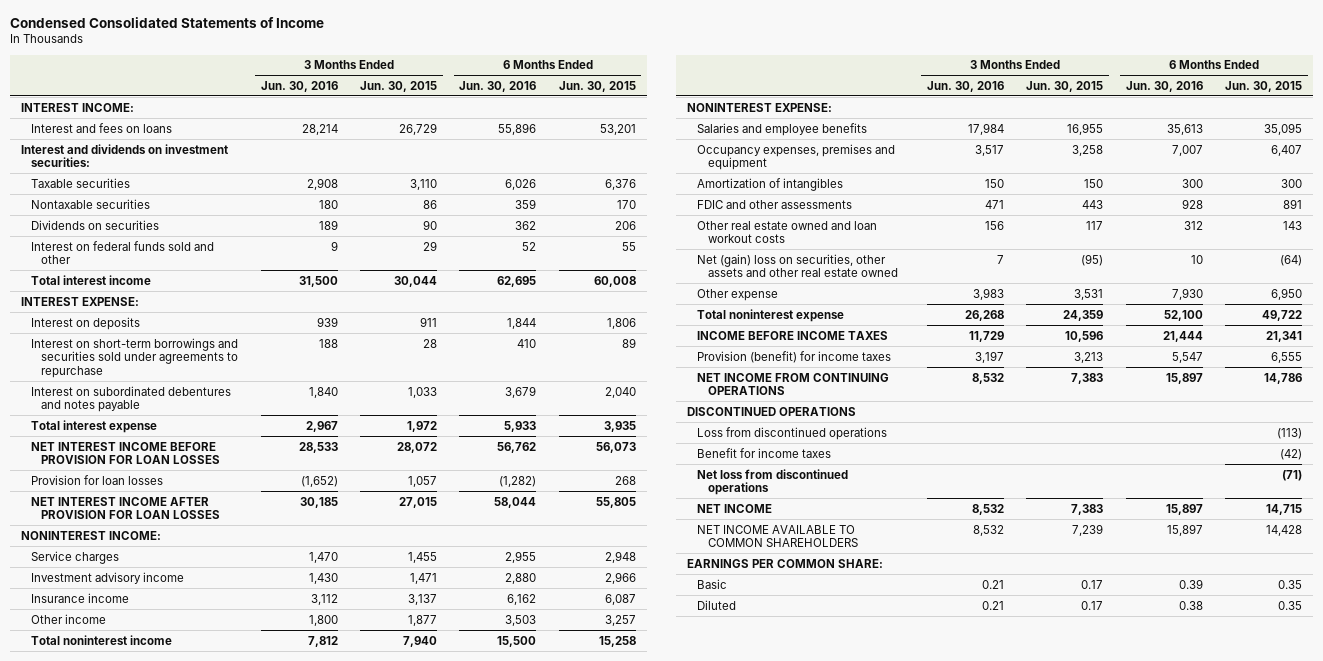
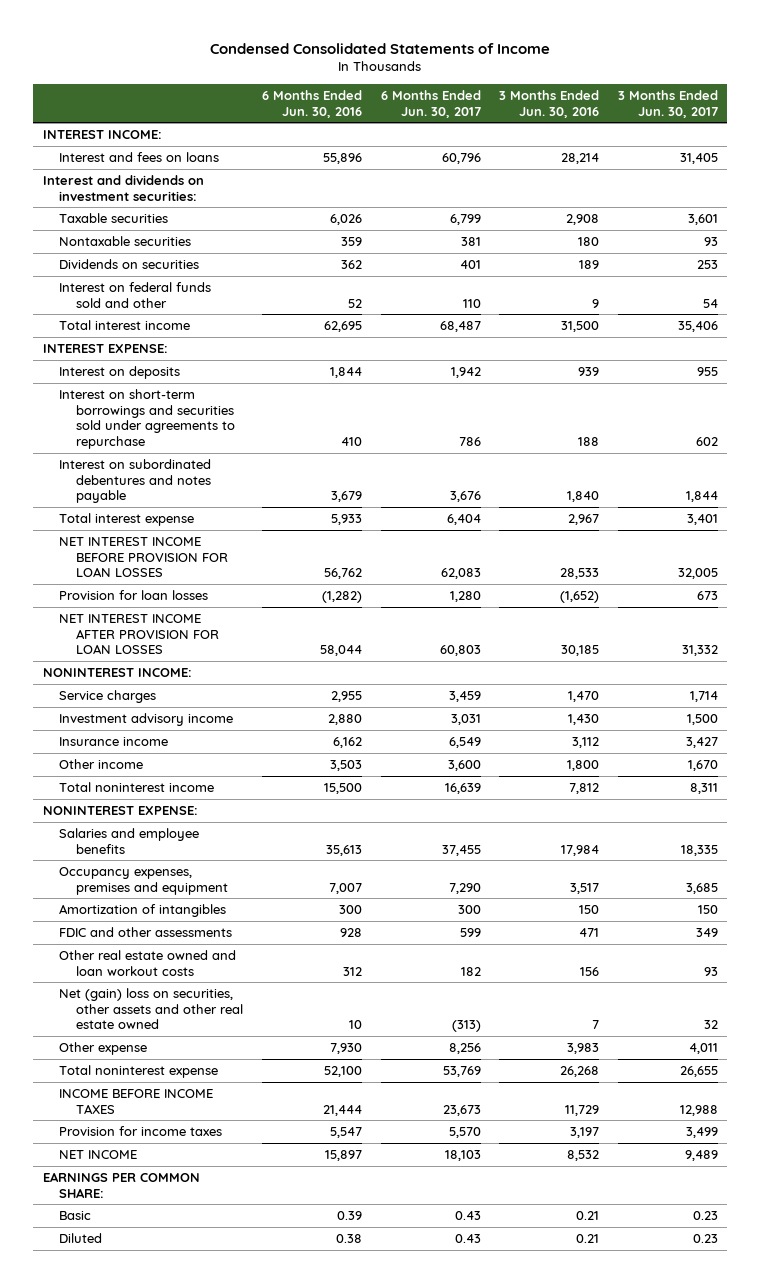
[360,80,438,92] Jun. 30, 2015 -> none
[558,80,636,92] Jun. 30, 2015 -> none
none -> [380,90,481,118] 6 Months Ended Jun. 30, 2017
none -> [618,90,719,118] 3 Months Ended Jun. 30, 2017
[697,372,890,396] NET INCOME FROM CONTINUING OPERATIONS -> none
[686,406,856,416] DISCONTINUED OPERATIONS -> none
[697,426,888,440] Loss from discontinued operations -> none
[697,447,832,458] Benefit for income taxes -> none
[697,468,849,496] Net loss from discontinued operations -> none
[697,350,892,363] Provision (benefit) for income taxes -> [59,1125,223,1136] Provision for income taxes
[697,524,858,548] NET INCOME AVAILABLE TO COMMON SHAREHOLDERS -> none

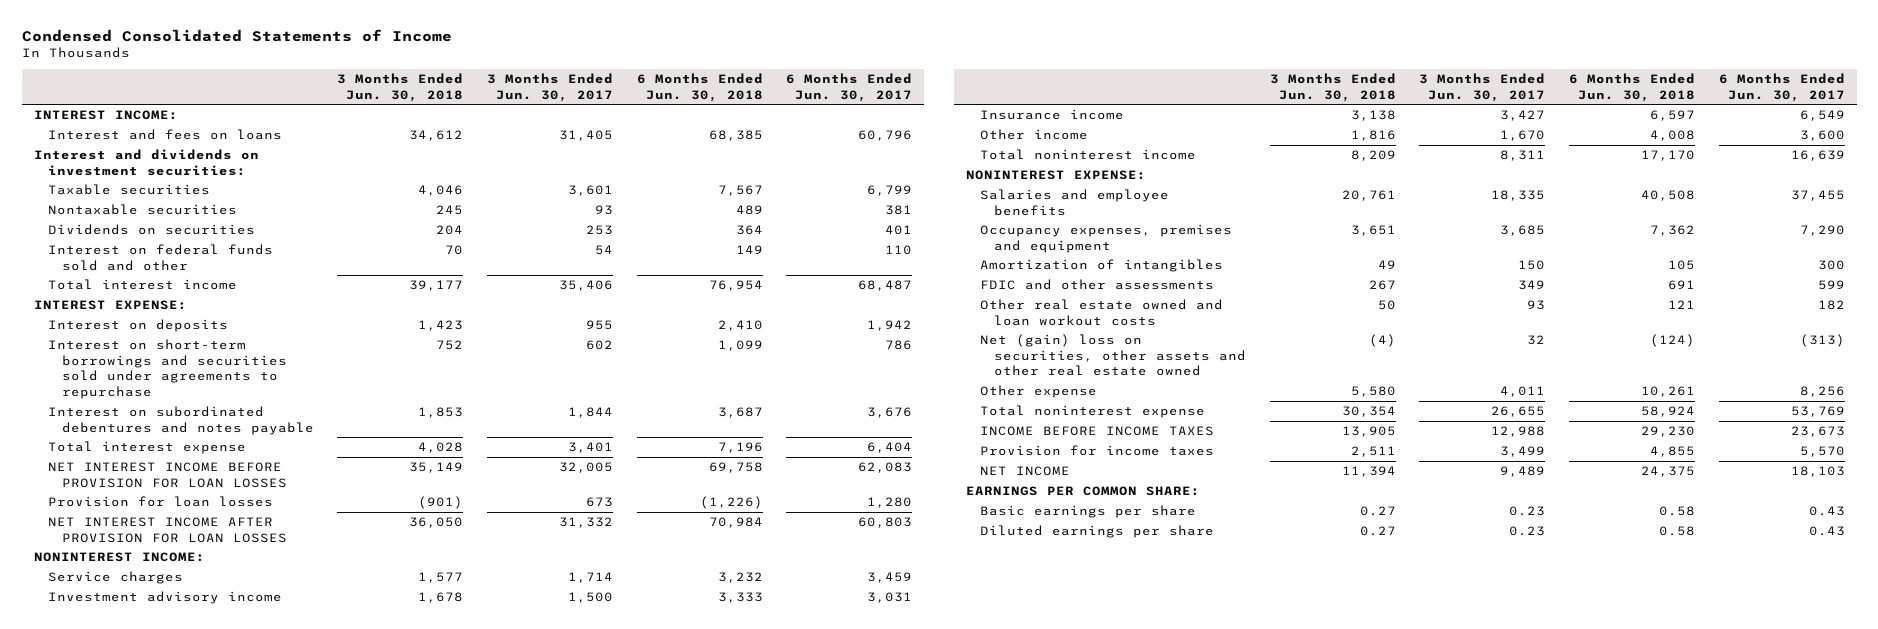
[261,90,362,118] 6 Months Ended Jun. 30, 2016 -> none
[499,90,600,118] 3 Months Ended Jun. 30, 2016 -> none
none -> [337,73,464,102] 3 Months Ended Jun. 30, 2018
none -> [636,73,763,102] 6 Months Ended Jun. 30, 2018
[59,1210,92,1220] Basic -> [980,505,1197,519] Basic earnings per share
[59,1232,103,1243] Diluted -> [980,525,1215,539] Diluted earnings per share

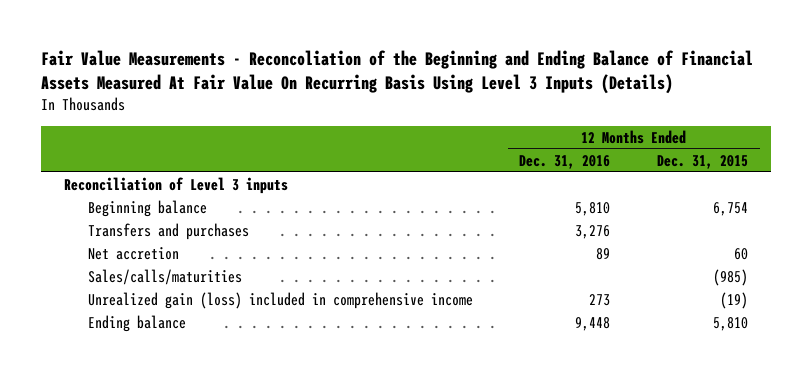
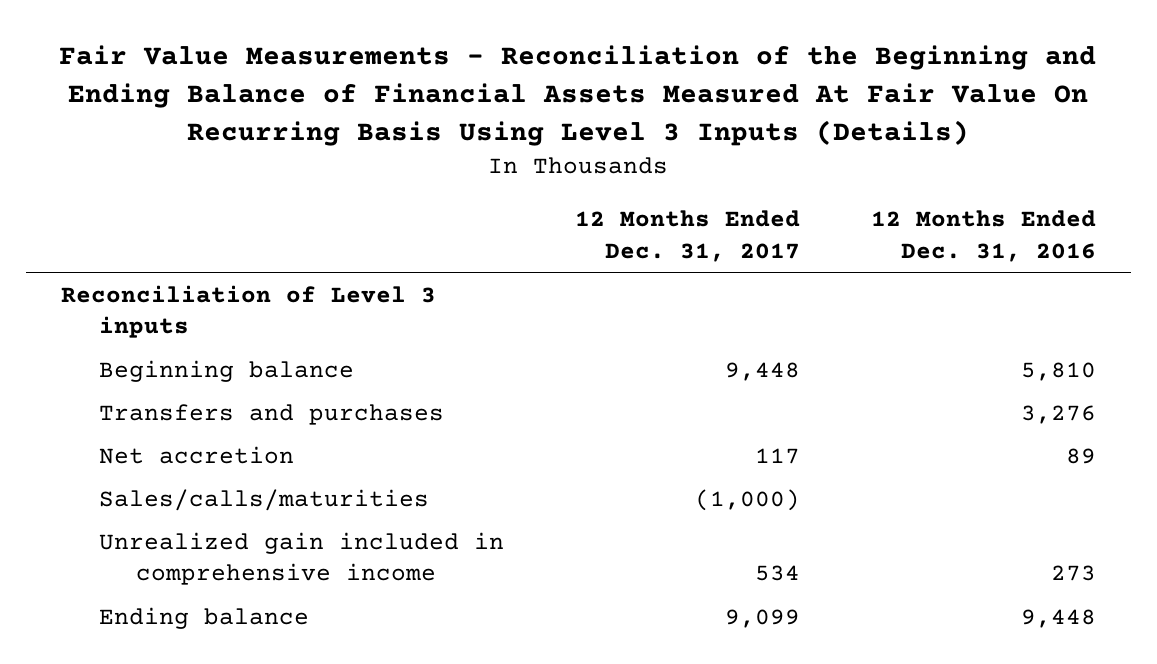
[41,50,754,95] Fair Value Measurements - Reconcoliation of the Beginning and Ending Balance of Financial Assets Measured At Fair Value On Recurring Basis Using Level 3 Inputs (Details) -> [59,44,1097,146] Fair Value Measurements - Reconciliation of the Beginning and Ending Balance of Financial Assets Measured At Fair Value On Recurring Basis Using Level 3 Inputs (Details)
[656,154,748,169] Dec. 31, 2015 -> none
none -> [574,210,800,262] 12 Months Ended Dec. 31, 2017
[88,292,474,310] Unrealized gain (loss) included in comprehensive income -> [98,531,504,586] Unrealized gain included in comprehensive income

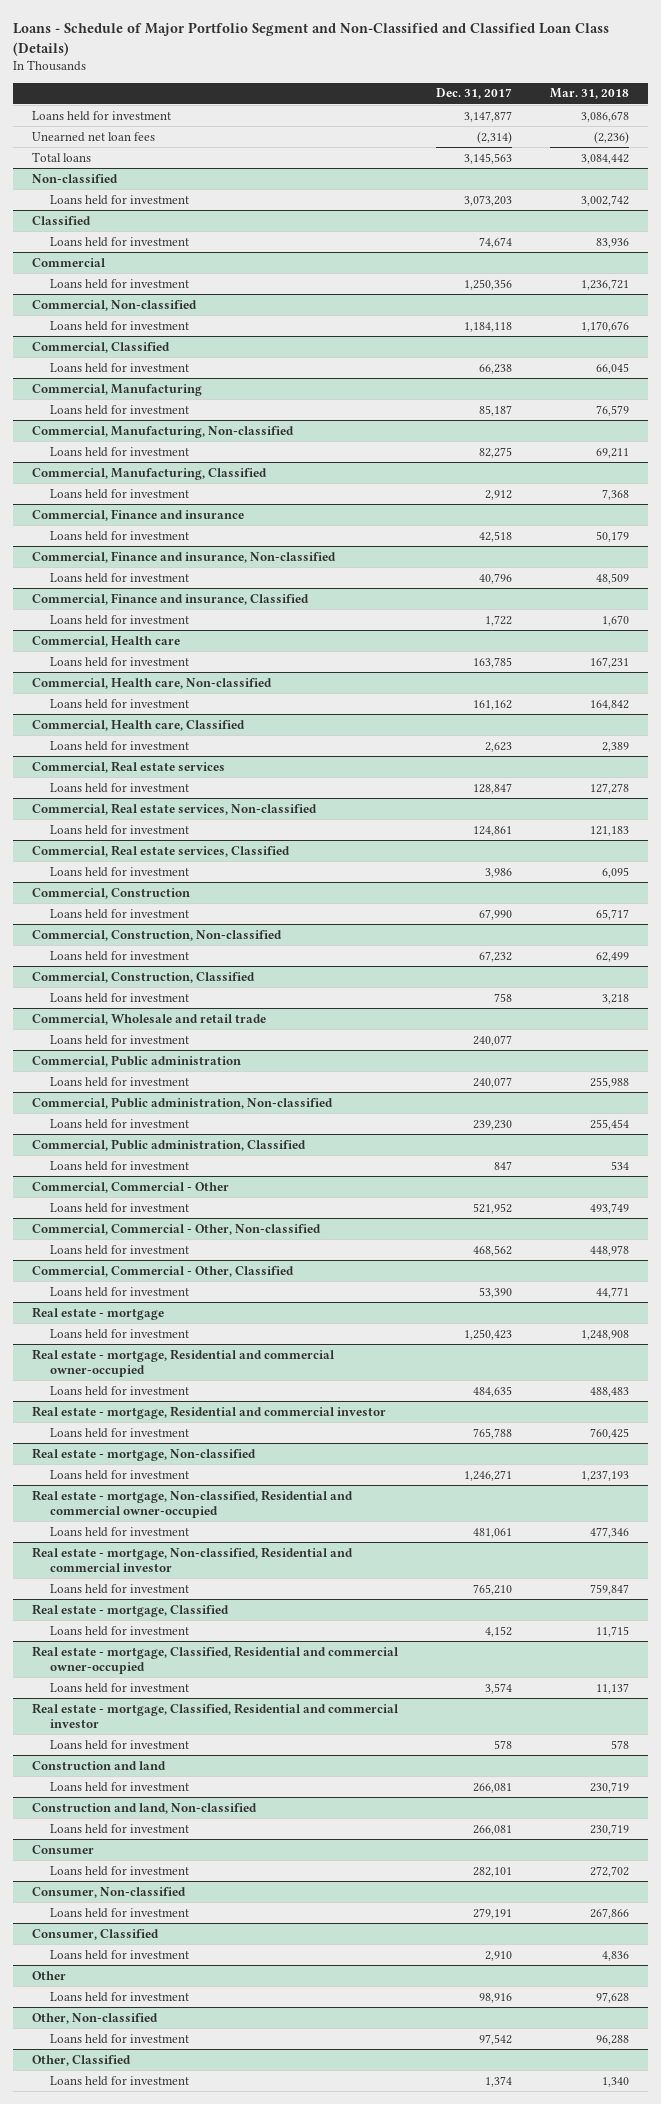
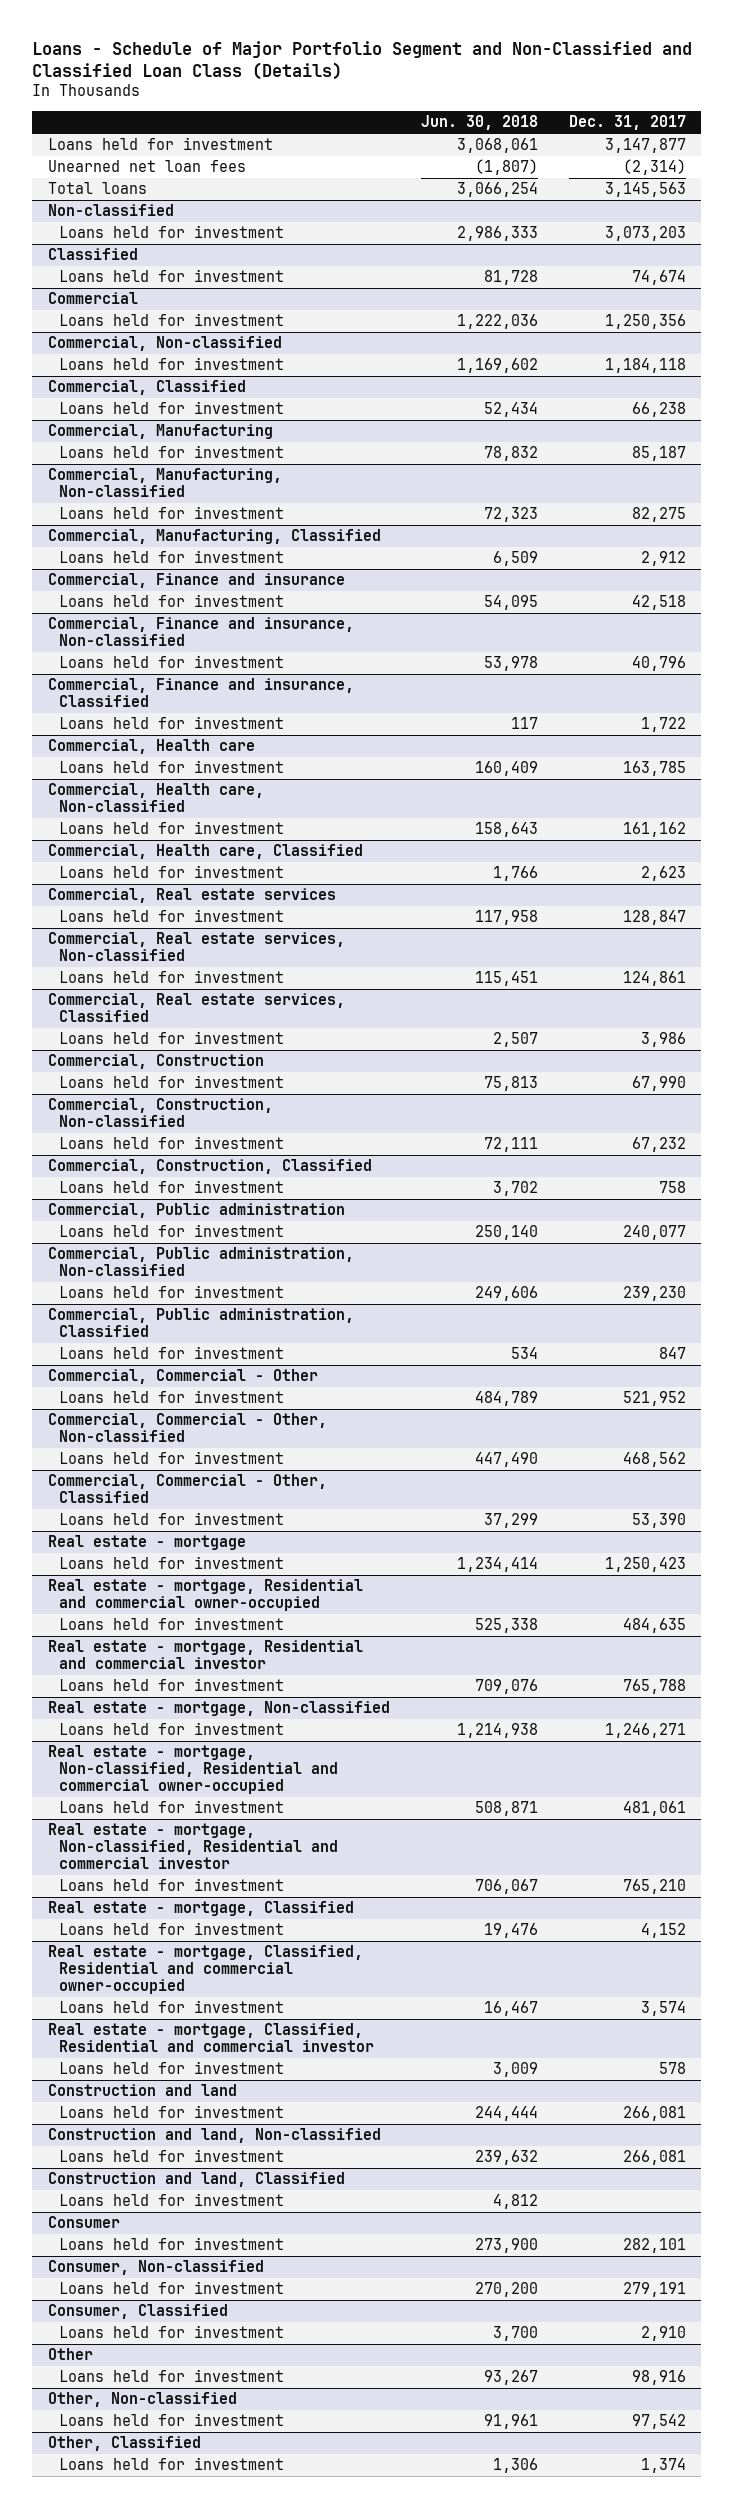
[549,88,629,100] Mar. 31, 2018 -> none
none -> [420,115,538,131] Jun. 30, 2018
[32,1013,267,1025] Commercial, Wholesale and retail trade -> none
[50,1034,190,1045] Loans held for investment -> none
none -> [47,2172,345,2188] Construction and land, Classified
none -> [58,2193,284,2207] Loans held for investment

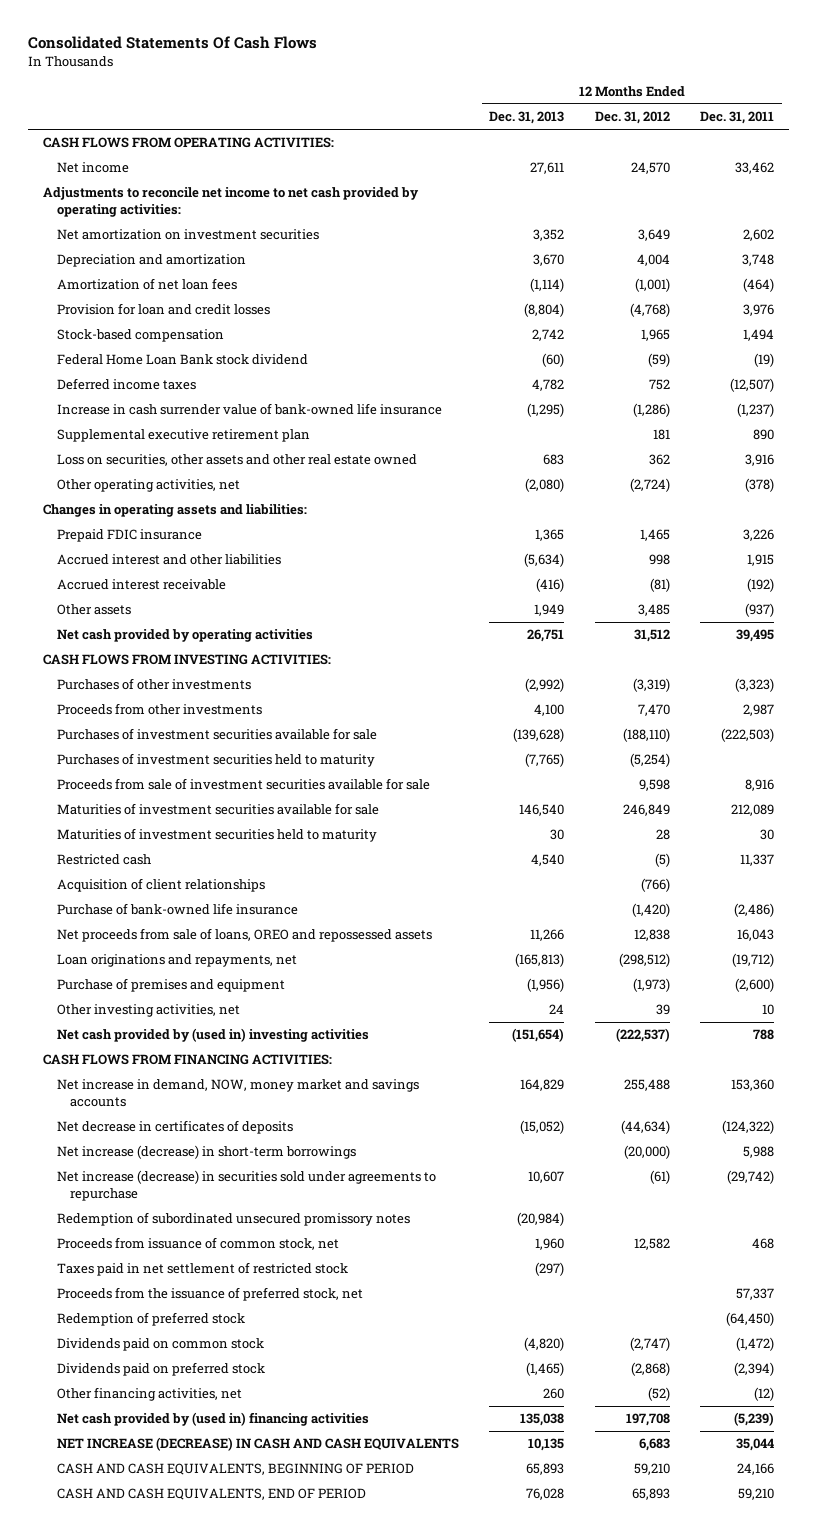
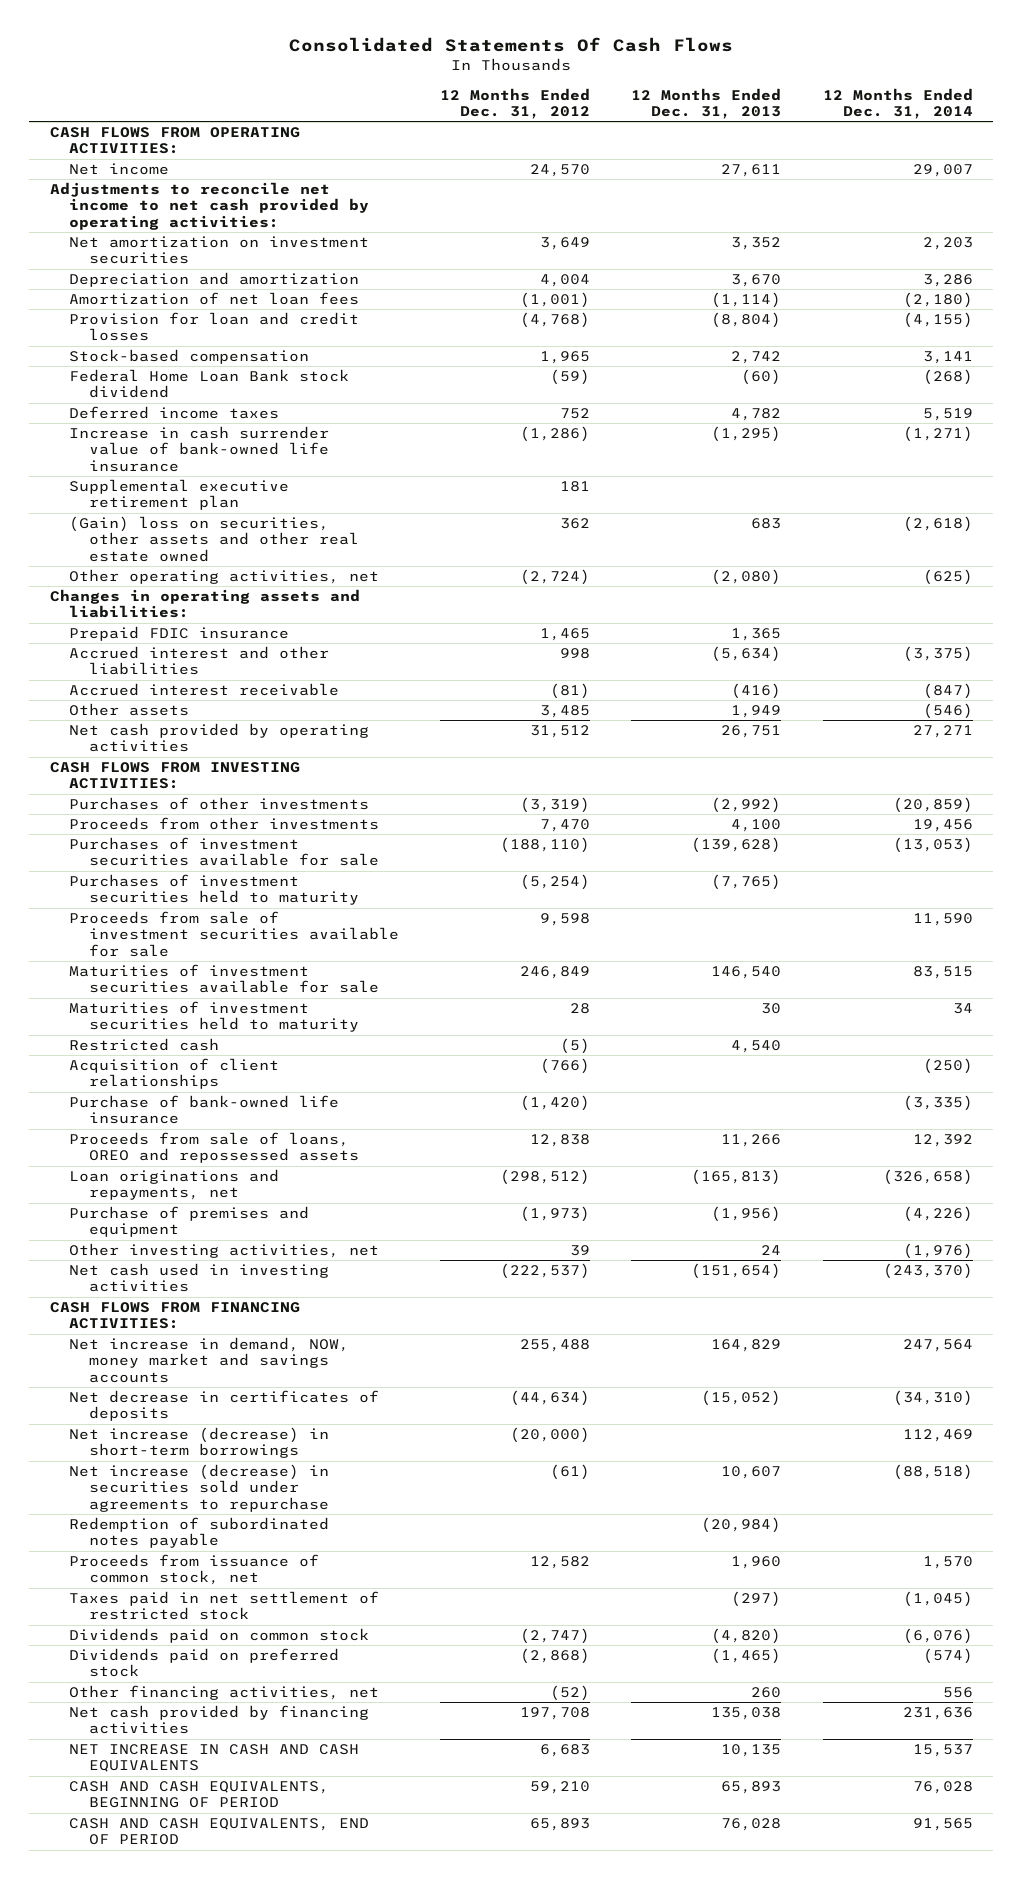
[699,111,774,125] Dec. 31, 2011 -> none
none -> [822,87,973,120] 12 Months Ended Dec. 31, 2014
[56,454,417,467] Loss on securities, other assets and other real estate owned -> [69,516,360,562] (Gain) loss on securities, other assets and other real estate owned
[56,928,432,943] Net proceeds from sale of loans, OREO and repossessed assets -> [69,1132,360,1164] Proceeds from sale of loans, OREO and repossessed assets
[56,1028,369,1043] Net cash provided by (used in) investing activities -> [69,1263,330,1293] Net cash used in investing activities
[56,1212,410,1227] Redemption of subordinated unsecured promissory notes -> [69,1517,330,1549] Redemption of subordinated notes payable
[56,1287,363,1302] Proceeds from the issuance of preferred stock, net -> none
[56,1312,245,1327] Redemption of preferred stock -> none
[56,1412,369,1427] Net cash provided by (used in) financing activities -> [69,1705,370,1735] Net cash provided by financing activities
[56,1437,459,1452] NET INCREASE (DECREASE) IN CASH AND CASH EQUIVALENTS -> [69,1744,360,1773] NET INCREASE IN CASH AND CASH EQUIVALENTS

